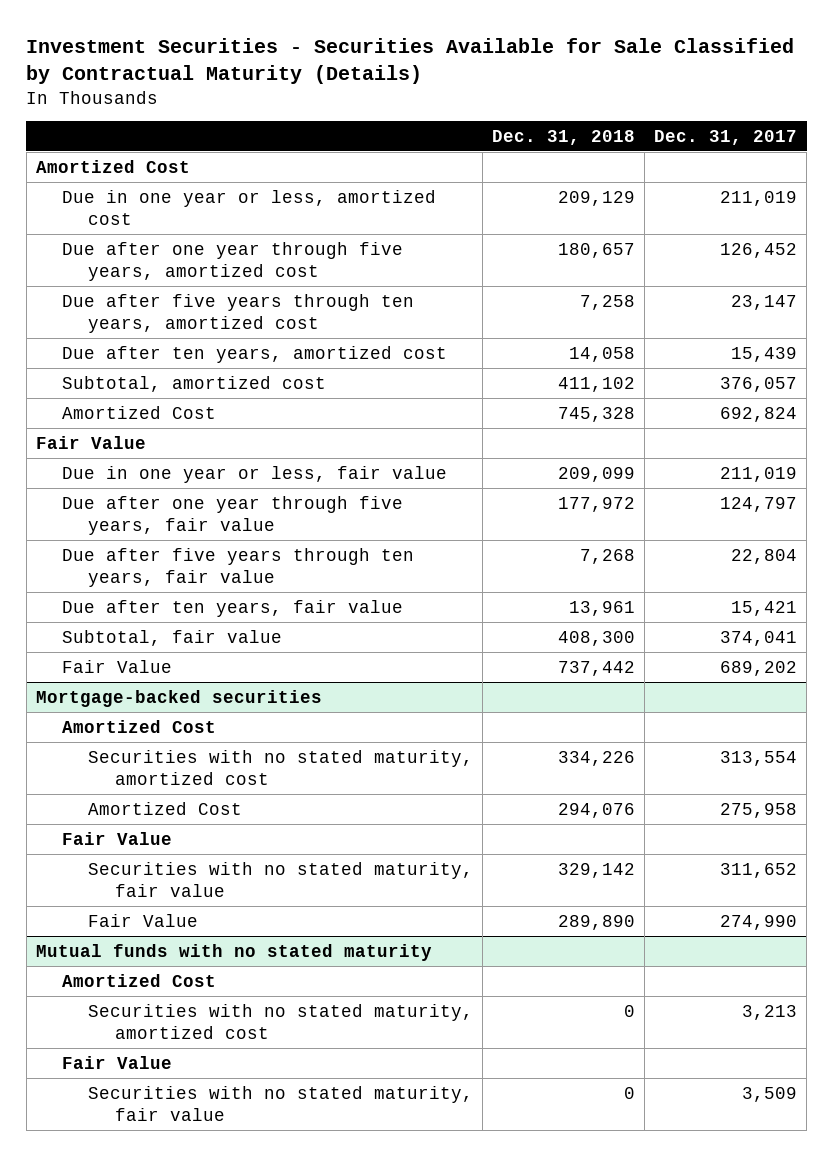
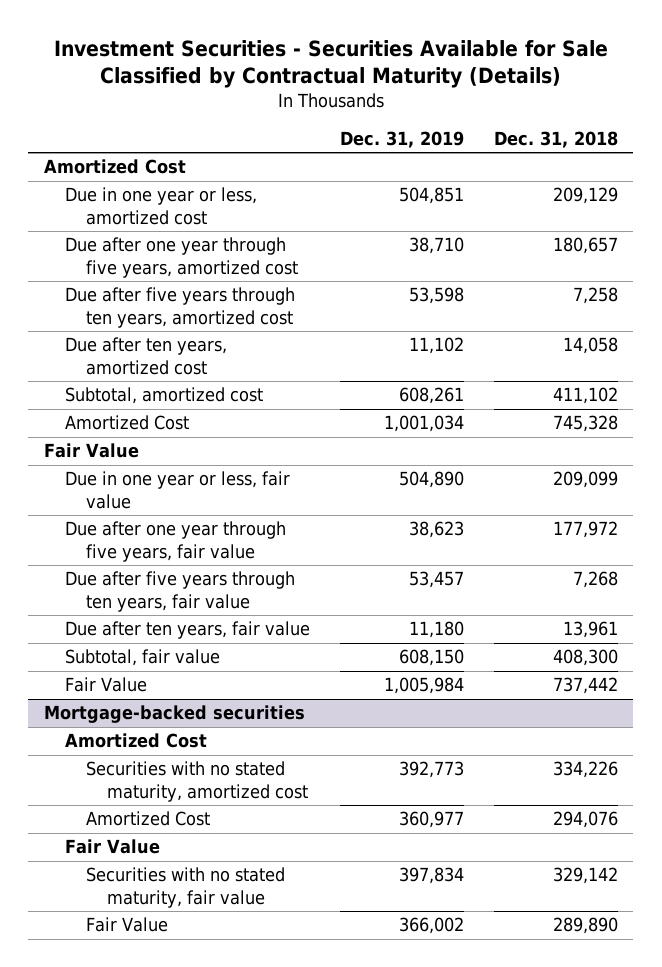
[654,129,798,145] Dec. 31, 2017 -> none
none -> [339,131,464,149] Dec. 31, 2019
[35,943,432,961] Mutual funds with no stated maturity -> none
[62,973,217,987] Amortized Cost -> none
[88,1003,474,1039] Securities with no stated maturity, amortized cost -> none
[62,1055,173,1069] Fair Value -> none
[88,1085,474,1121] Securities with no stated maturity, fair value -> none

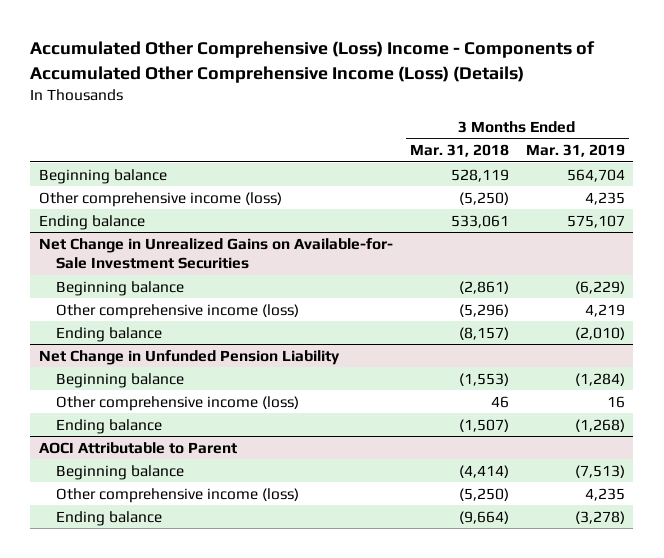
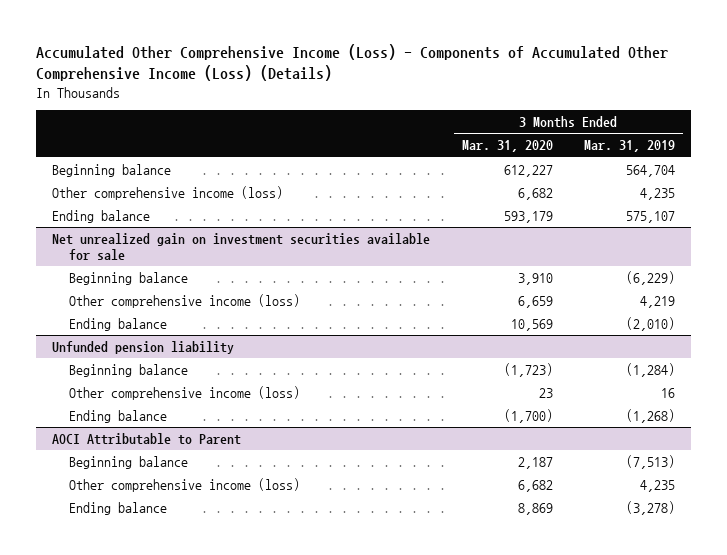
[30,41,596,83] Accumulated Other Comprehensive (Loss) Income - Components of Accumulated Other Comprehensive Income (Loss) (Details) -> [36,44,669,82] Accumulated Other Comprehensive Income (Loss) - Components of Accumulated Other Comprehensive Income (Loss) (Details)
[409,144,509,158] Mar. 31, 2018 -> none
none -> [461,140,553,153] Mar. 31, 2020
[38,237,393,270] Net Change in Unrealized Gains on Available-for- Sale Investment Securities -> [52,232,431,260] Net unrealized gain on investment securities available for sale
[38,349,340,365] Net Change in Unfunded Pension Liability -> [52,340,235,354] Unfunded pension liability

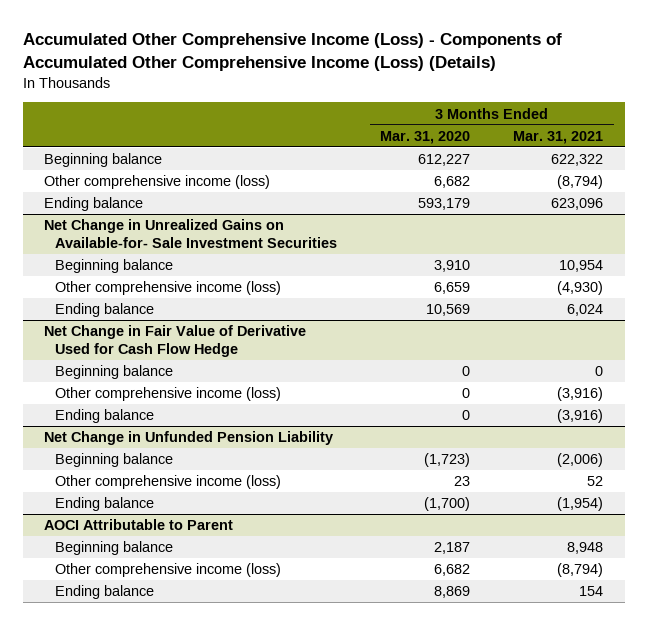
[584,140,676,153] Mar. 31, 2019 -> none
none -> [513,130,604,144] Mar. 31, 2021
[52,232,431,260] Net unrealized gain on investment securities available for sale -> [44,219,338,248] Net Change in Unrealized Gains on Available-for- Sale Investment Securities
none -> [44,325,307,357] Net Change in Fair Value of Derivative Used for Cash Flow Hedge
none -> [55,365,174,380] Beginning balance
none -> [55,387,282,402] Other comprehensive income (loss)
none -> [55,409,155,424] Ending balance
[52,340,235,354] Unfunded pension liability -> [44,431,334,446] Net Change in Unfunded Pension Liability

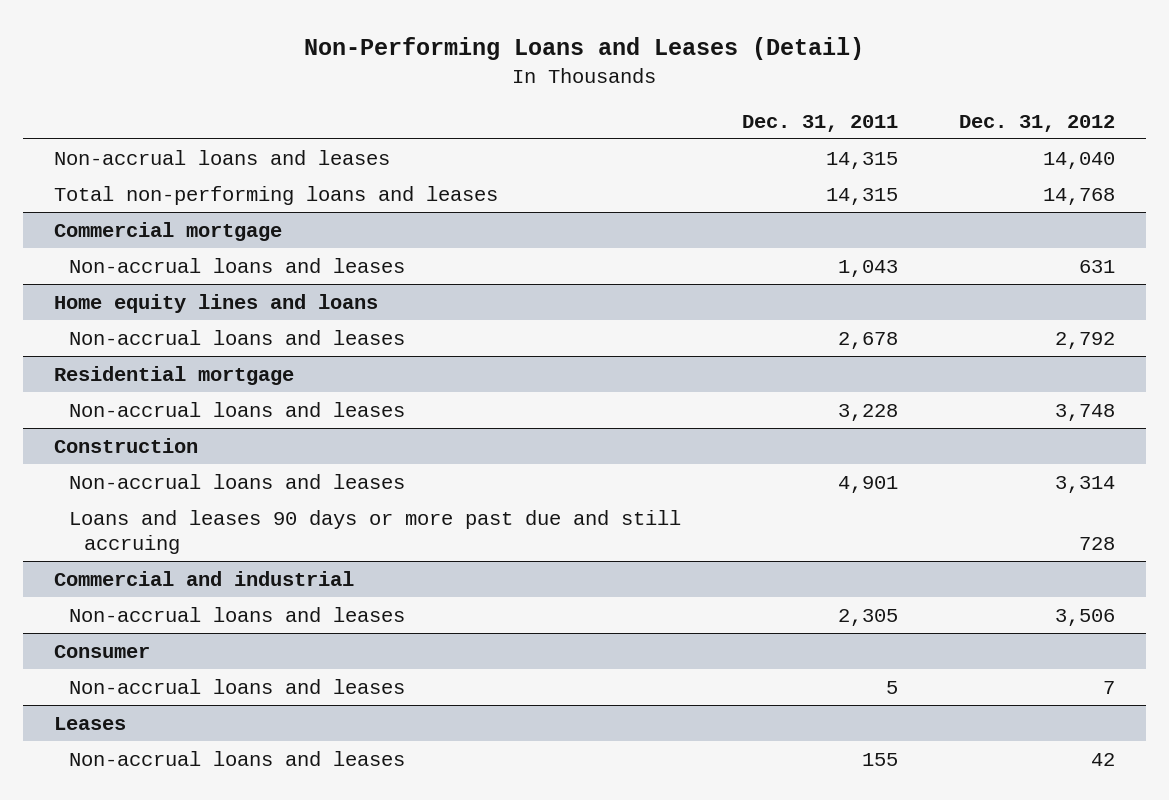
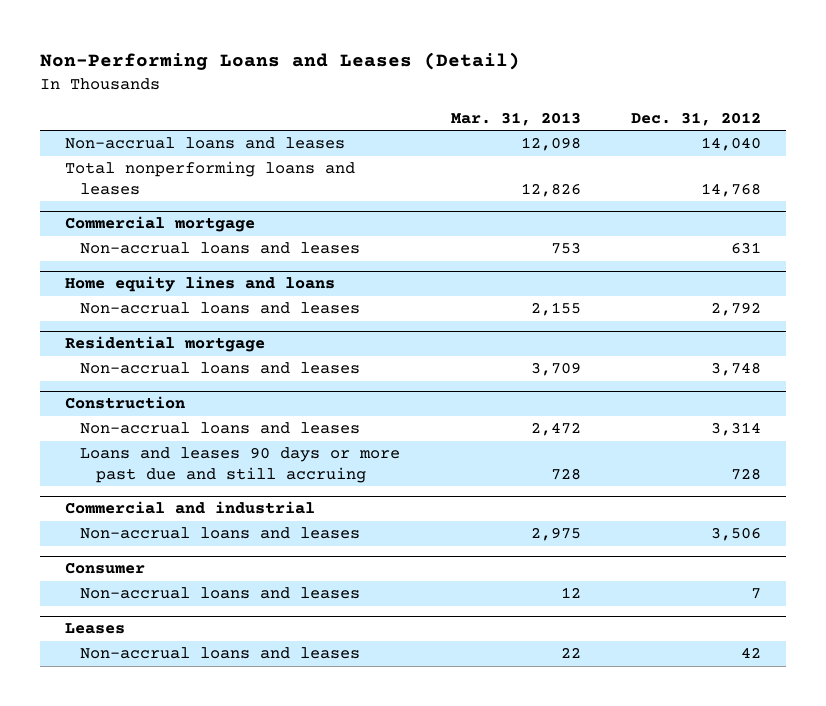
[741,114,898,132] Dec. 31, 2011 -> none
none -> [450,111,581,126] Mar. 31, 2013
[53,185,498,205] Total non-performing loans and leases -> [65,161,356,195] Total nonperforming loans and leases

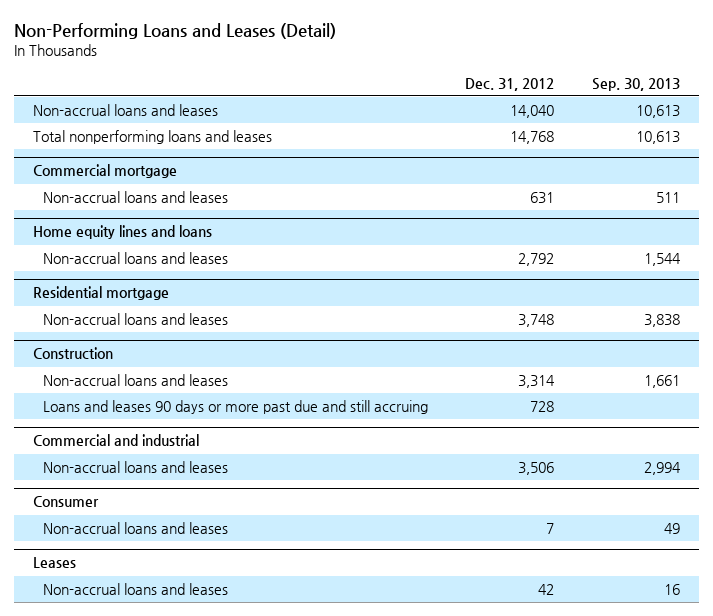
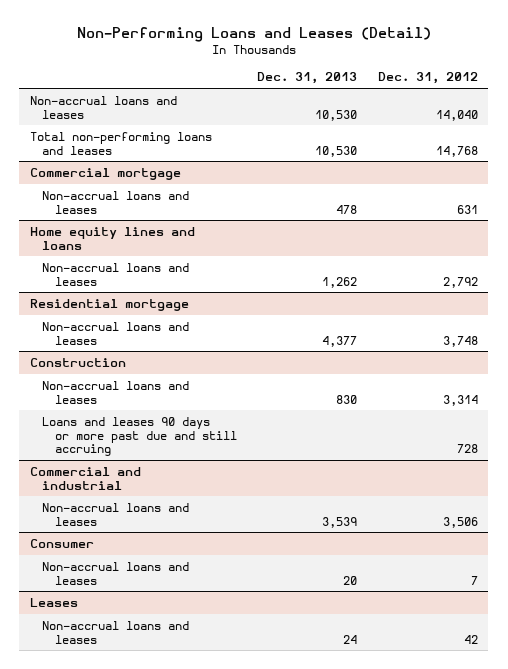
[592,77,681,91] Sep. 30, 2013 -> none
none -> [257,72,358,85] Dec. 31, 2013
[32,130,272,145] Total nonperforming loans and leases -> [29,131,212,155] Total non-performing loans and leases

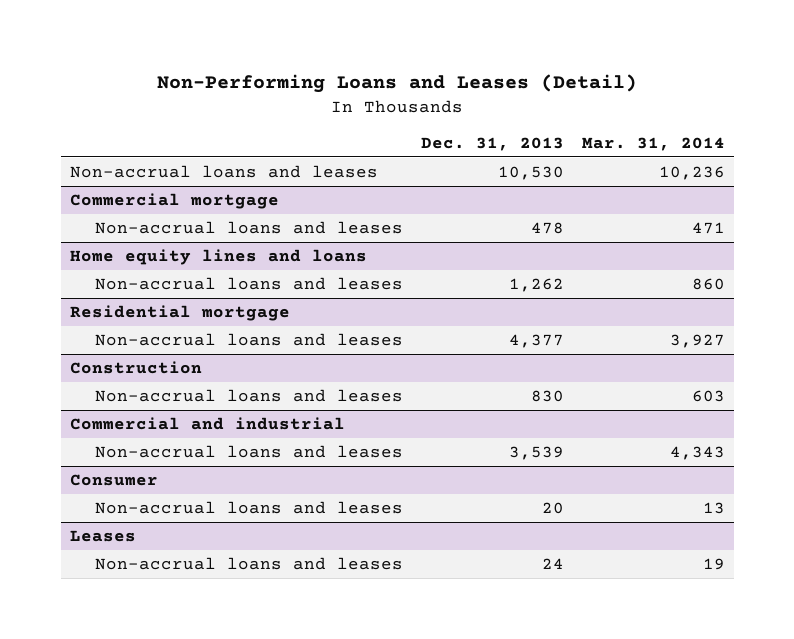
[377,72,478,85] Dec. 31, 2012 -> none
none -> [581,136,725,151] Mar. 31, 2014
[29,131,212,155] Total non-performing loans and leases -> none
[42,416,237,457] Loans and leases 90 days or more past due and still accruing -> none

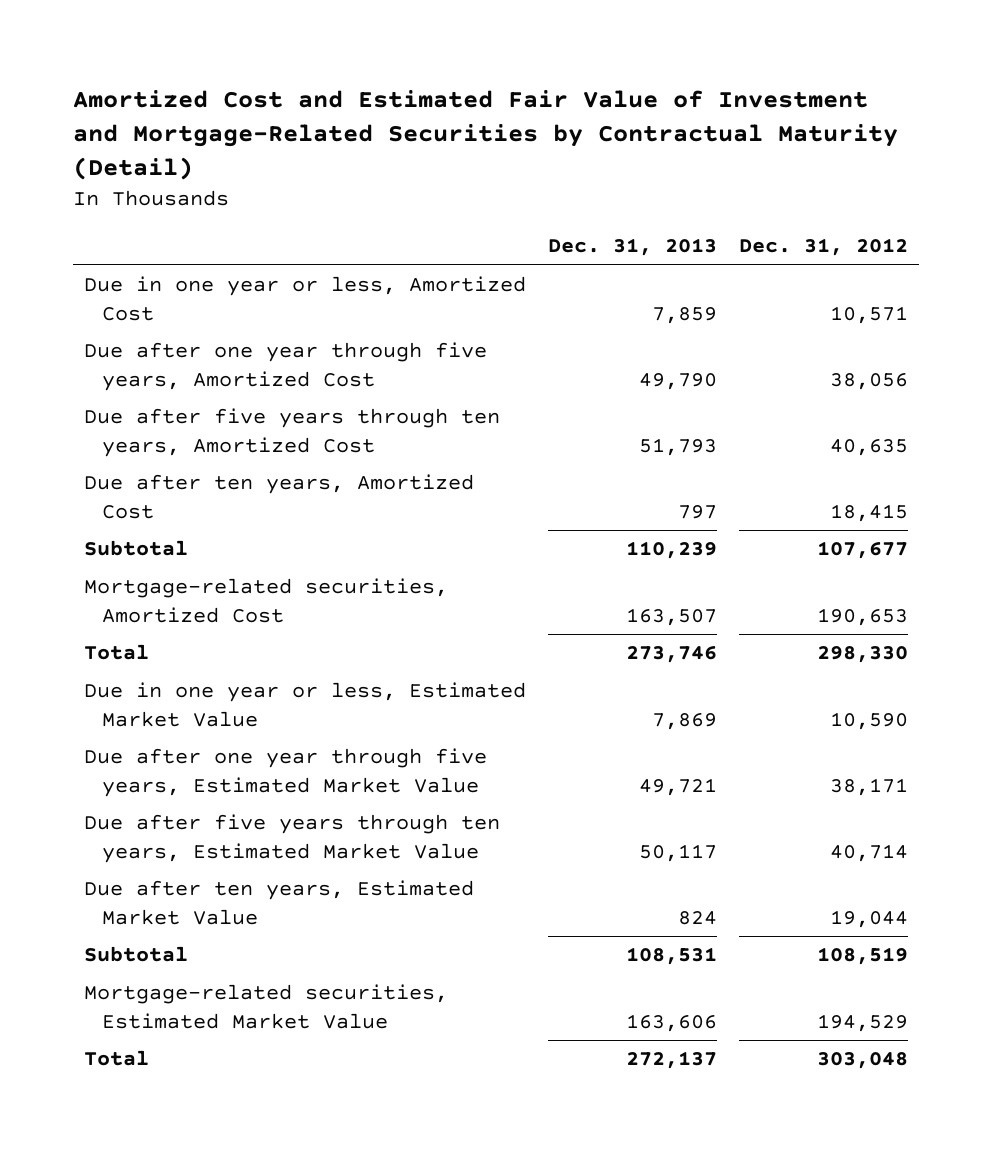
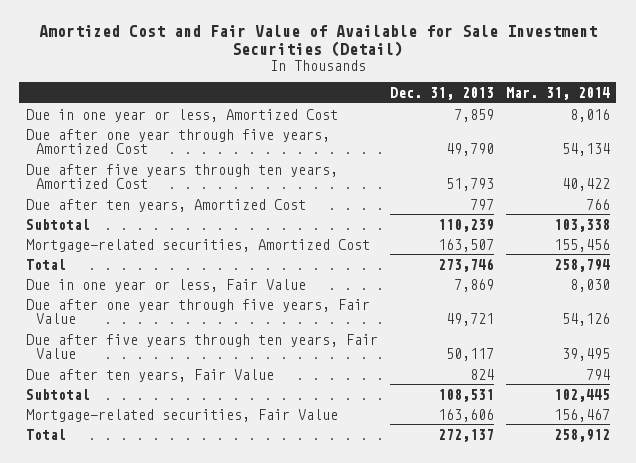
[72,89,898,181] Amortized Cost and Estimated Fair Value of Investment and Mortgage-Related Securities by Contractual Maturity (Detail) -> [38,25,597,58] Amortized Cost and Fair Value of Available for Sale Investment Securities (Detail)
[738,238,908,257] Dec. 31, 2012 -> none
none -> [506,86,611,100] Mar. 31, 2014
[83,682,526,727] Due in one year or less, Estimated Market Value -> [25,278,306,292] Due in one year or less, Fair Value
[83,748,487,797] Due after one year through five years, Estimated Market Value -> [25,298,370,324] Due after one year through five years, Fair Value
[83,814,500,863] Due after five years through ten years, Estimated Market Value -> [25,333,378,359] Due after five years through ten years, Fair Value
[83,880,474,925] Due after ten years, Estimated Market Value -> [25,368,274,382] Due after ten years, Fair Value
[83,984,448,1029] Mortgage-related securities, Estimated Market Value -> [25,408,338,422] Mortgage-related securities, Fair Value

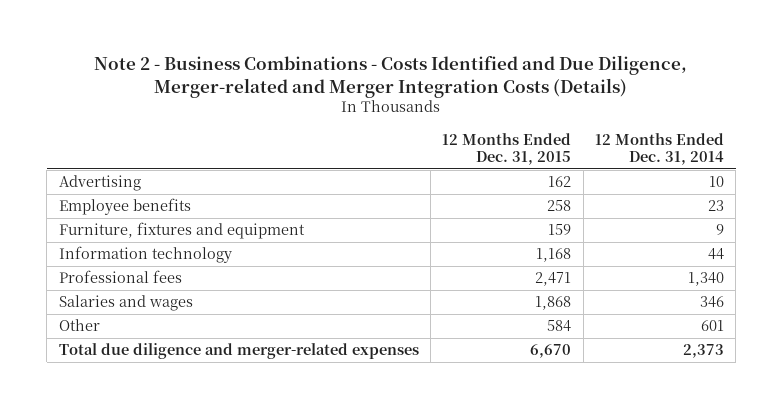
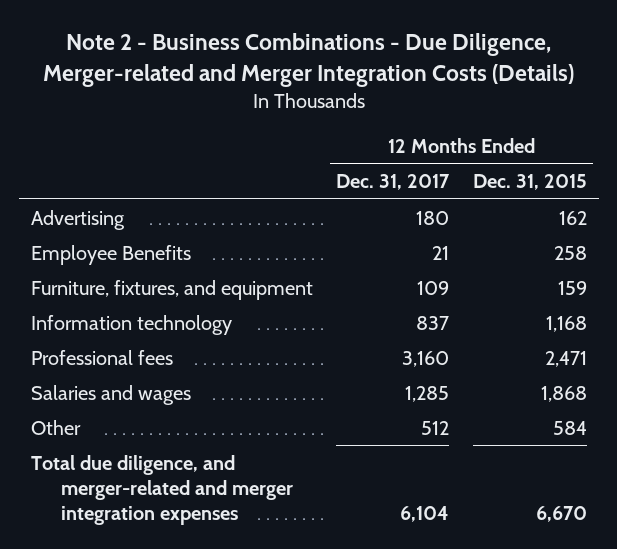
[94,54,688,98] Note 2 - Business Combinations - Costs Identified and Due Diligence, Merger-related and Merger Integration Costs (Details) -> [42,32,574,88] Note 2 - Business Combinations - Due Diligence, Merger-related and Merger Integration Costs (Details)
[595,132,725,166] 12 Months Ended Dec. 31, 2014 -> none
none -> [336,174,451,191] Dec. 31, 2017
[58,198,191,216] Employee benefits -> [30,244,191,265] Employee Benefits
[58,222,305,240] Furniture, fixtures and equipment -> [30,279,313,300] Furniture, fixtures, and equipment
[58,343,419,360] Total due diligence and merger-related expenses -> [30,454,293,525] Total due diligence, and merger-related and merger integration expenses

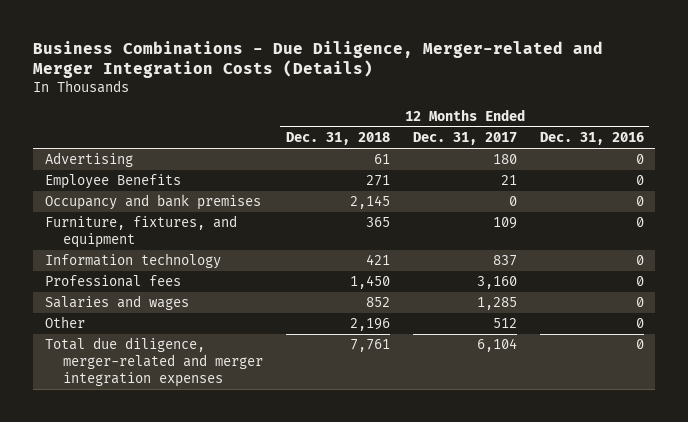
[42,32,574,88] Note 2 - Business Combinations - Due Diligence, Merger-related and Merger Integration Costs (Details) -> [33,40,604,79] Business Combinations - Due Diligence, Merger-related and Merger Integration Costs (Details)
[472,174,587,191] Dec. 31, 2015 -> none
none -> [285,132,390,146] Dec. 31, 2018
none -> [539,132,644,146] Dec. 31, 2016
none -> [44,194,261,211] Occupancy and bank premises
[30,454,293,525] Total due diligence, and merger-related and merger integration expenses -> [44,337,264,388] Total due diligence, merger-related and merger integration expenses

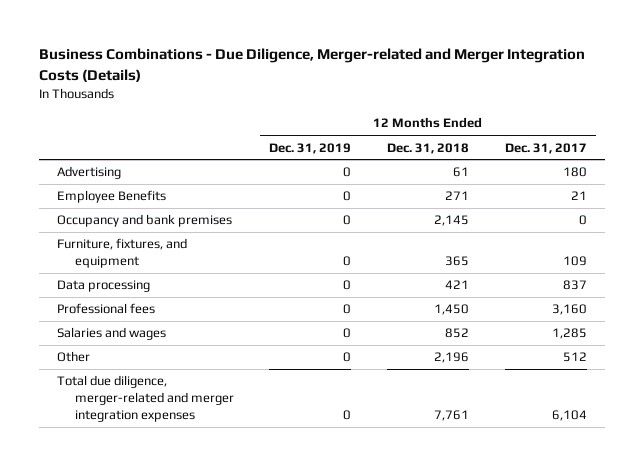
[539,132,644,146] Dec. 31, 2016 -> none
none -> [269,142,352,154] Dec. 31, 2019
[44,253,221,270] Information technology -> [56,280,150,293] Data processing

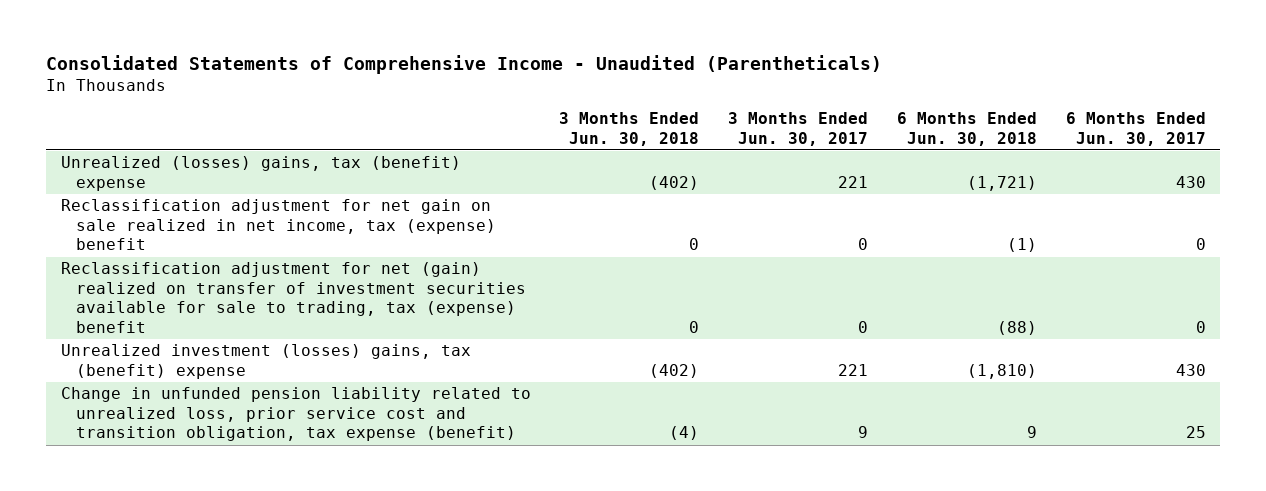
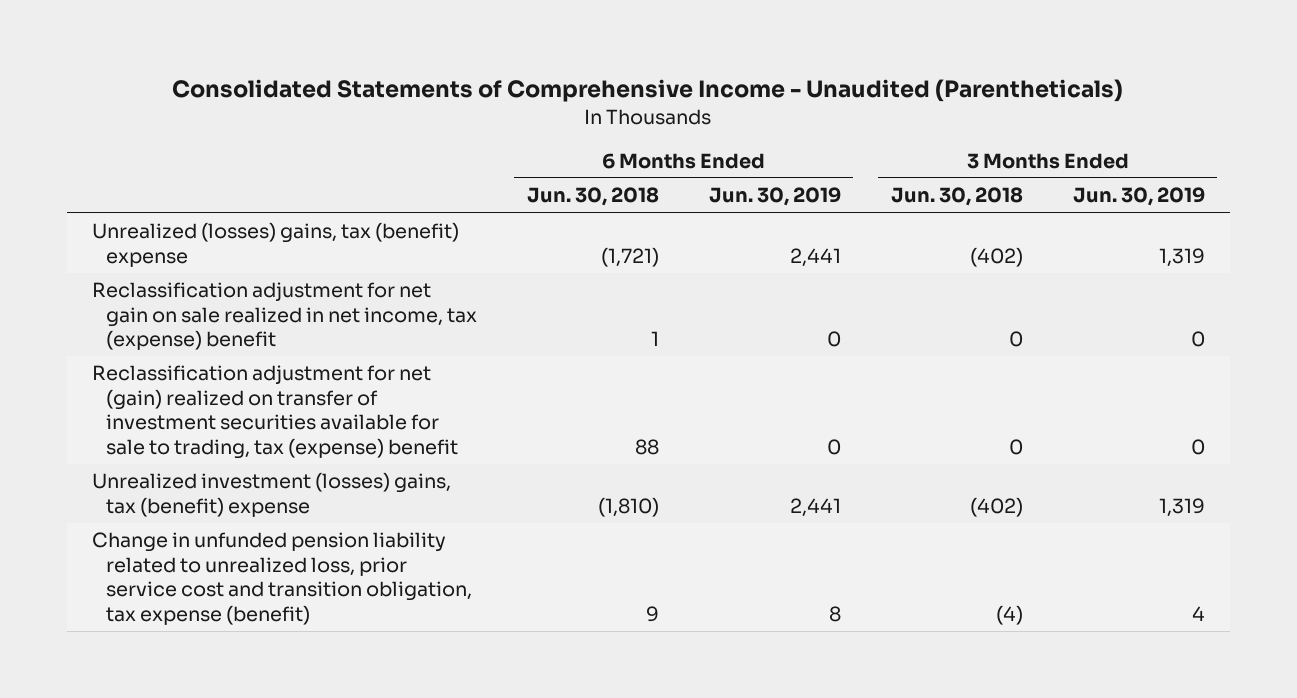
[728,112,869,146] 3 Months Ended Jun. 30, 2017 -> none
[1065,112,1206,146] 6 Months Ended Jun. 30, 2017 -> none
none -> [708,187,841,207] Jun. 30, 2019
none -> [1072,187,1205,207] Jun. 30, 2019
[1006,238,1037,253] (1) -> [650,331,659,347] 1
[996,320,1037,335] (88) -> [634,438,659,455] 88

